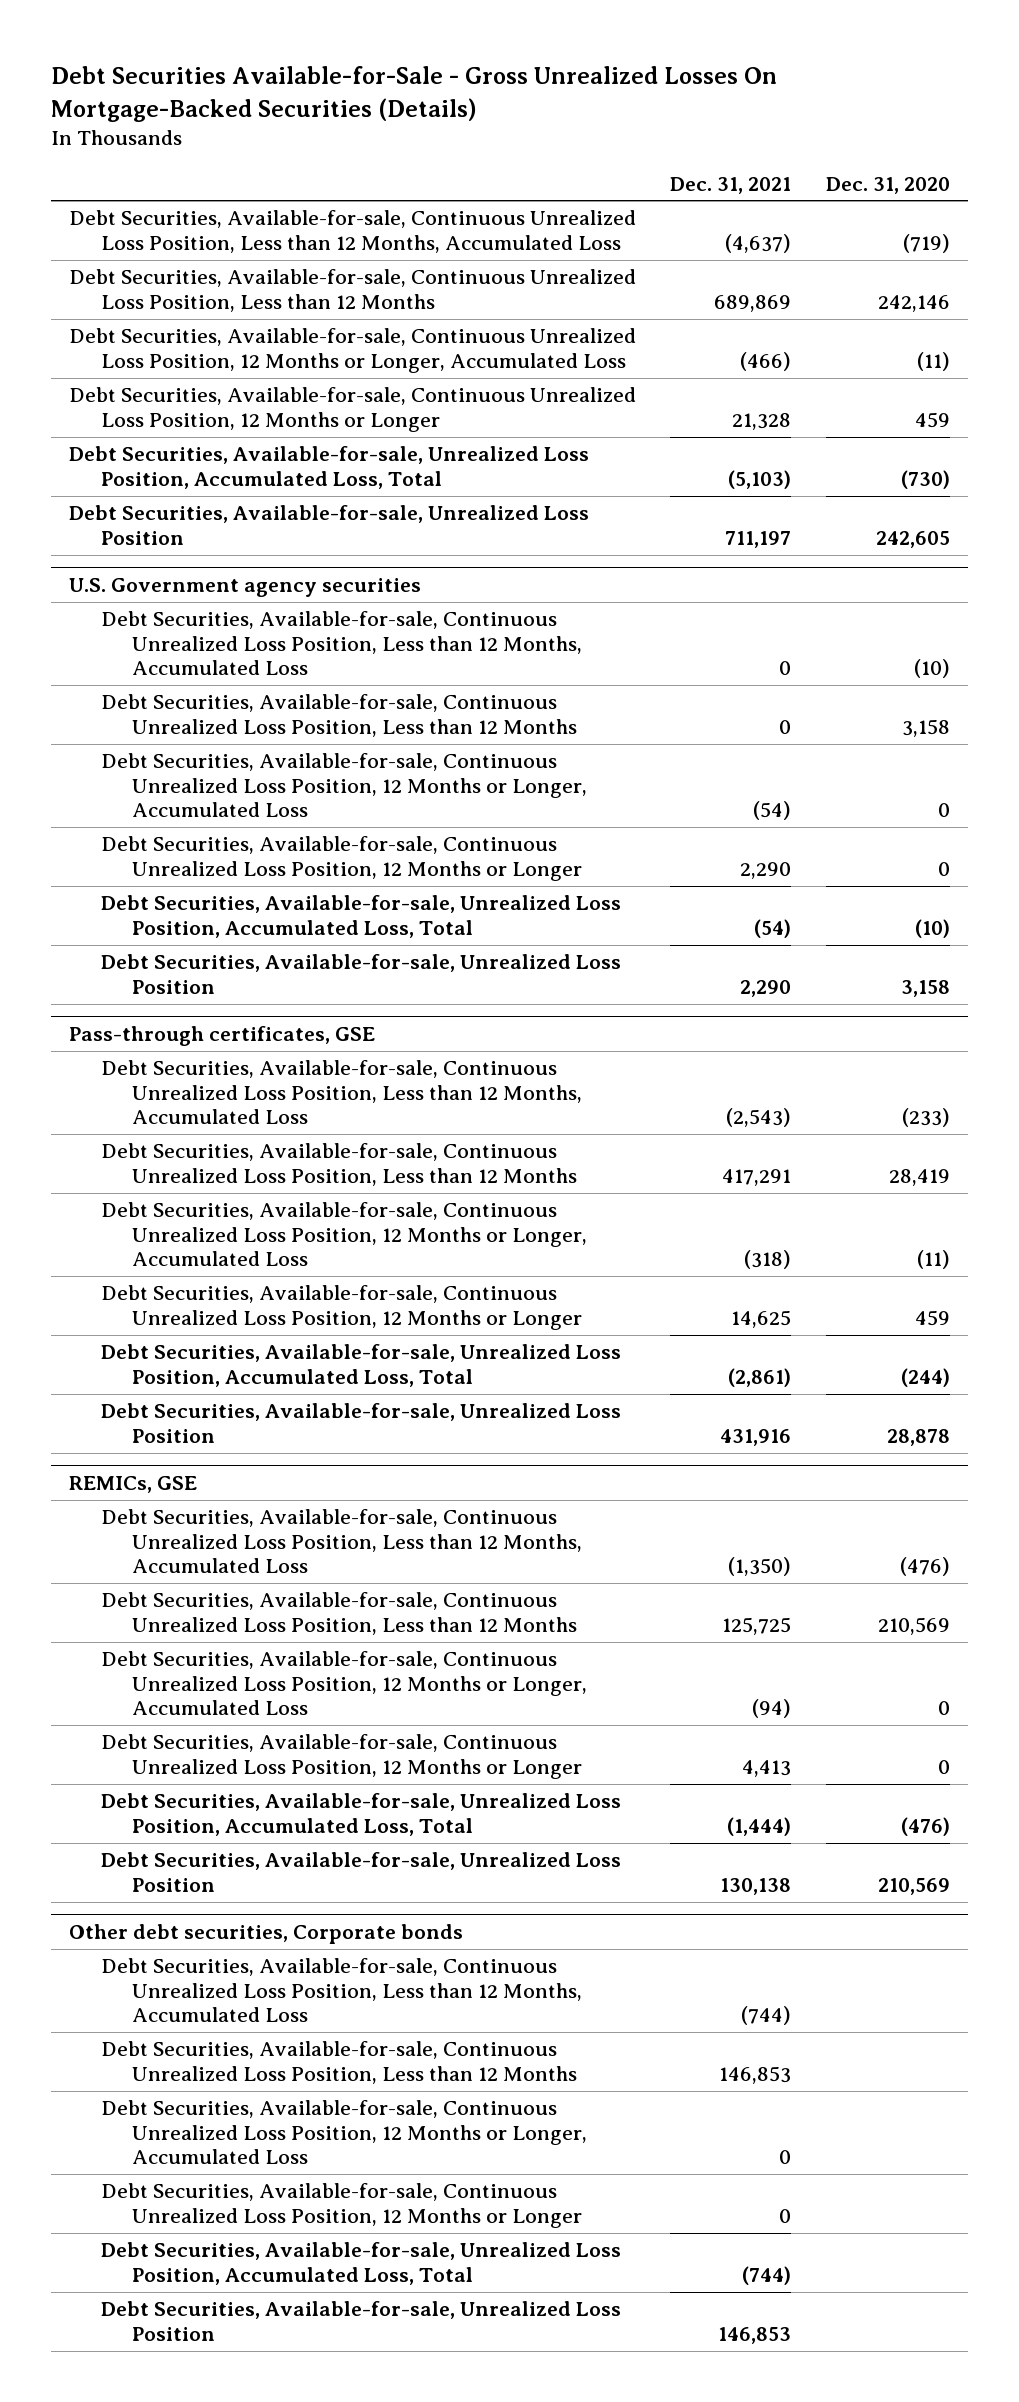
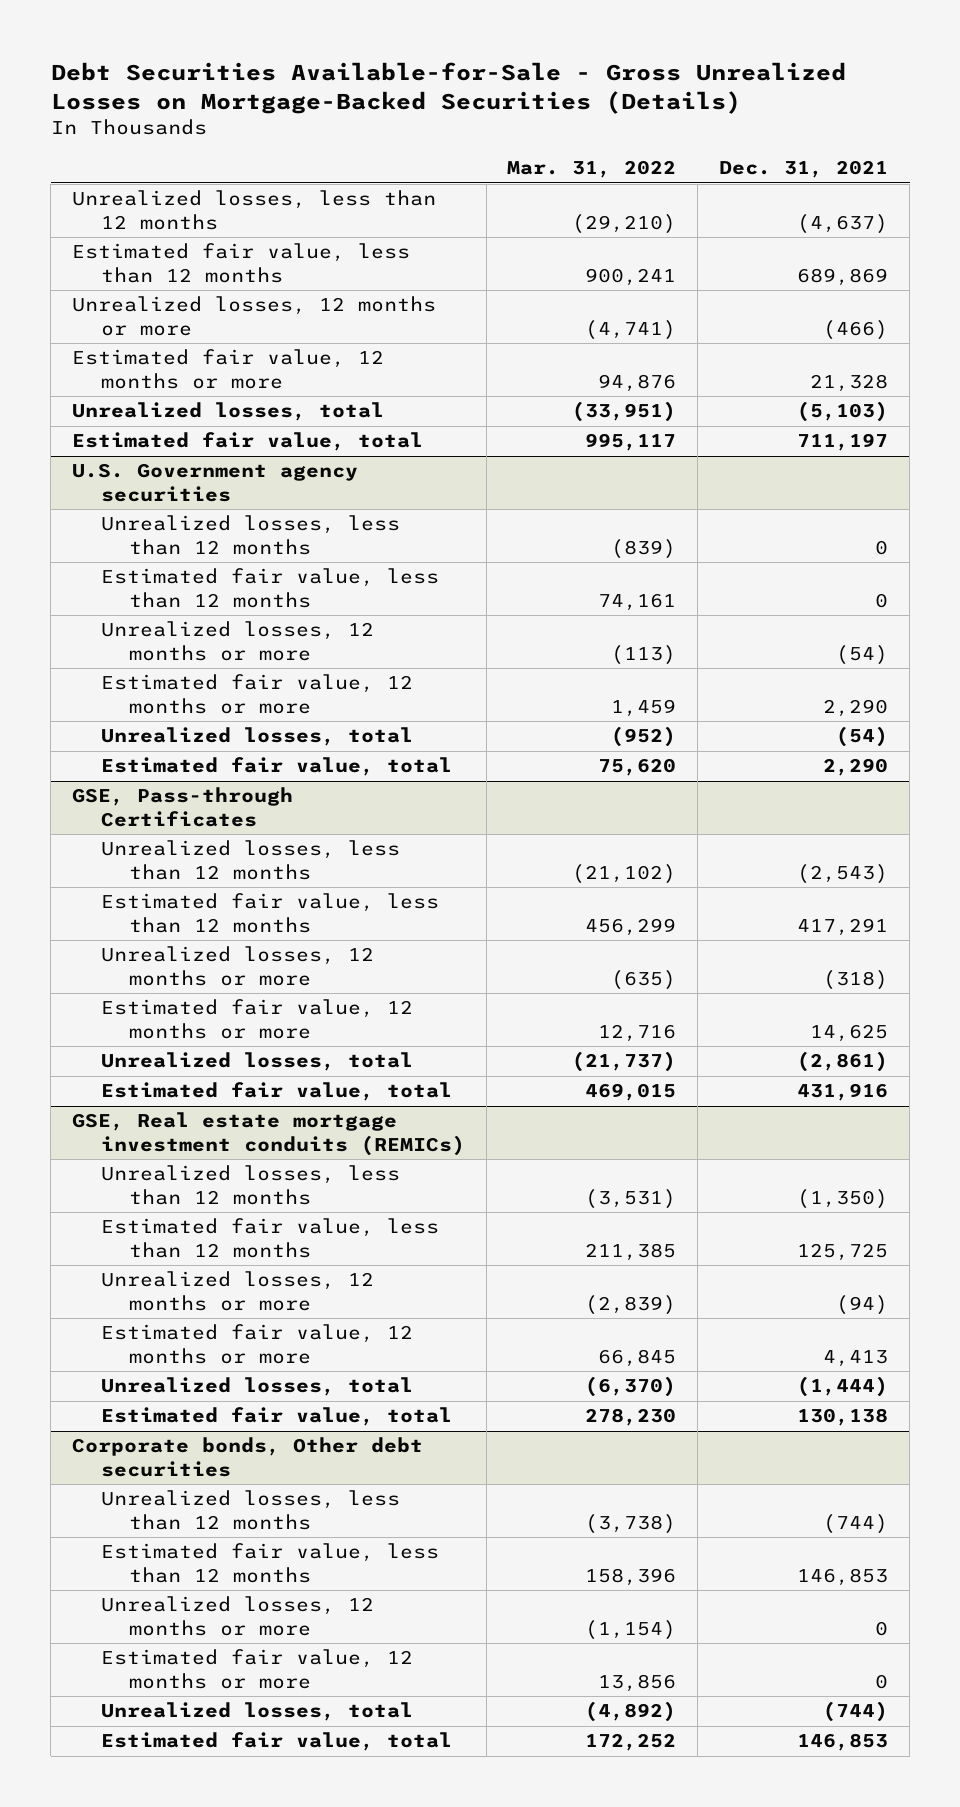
[51,65,778,122] Debt Securities Available-for-Sale - Gross Unrealized Losses On Mortgage-Backed Securities (Details) -> [50,61,846,114] Debt Securities Available-for-Sale - Gross Unrealized Losses on Mortgage-Backed Securities (Details)
[826,176,951,194] Dec. 31, 2020 -> none
none -> [507,160,677,179] Mar. 31, 2022
[68,210,636,253] Debt Securities, Available-for-sale, Continuous Unrealized Loss Position, Less than 12 Months, Accumulated Loss -> [72,190,437,230] Unrealized losses, less than 12 months
[68,269,636,312] Debt Securities, Available-for-sale, Continuous Unrealized Loss Position, Less than 12 Months -> [72,243,411,283] Estimated fair value, less than 12 months
[68,328,636,373] Debt Securities, Available-for-sale, Continuous Unrealized Loss Position, 12 Months or Longer, Accumulated Loss -> [72,296,437,336] Unrealized losses, 12 months or more
[68,387,636,432] Debt Securities, Available-for-sale, Continuous Unrealized Loss Position, 12 Months or Longer -> [72,349,385,389] Estimated fair value, 12 months or more
[68,446,589,489] Debt Securities, Available-for-sale, Unrealized Loss Position, Accumulated Loss, Total -> [72,402,385,422] Unrealized losses, total
[68,505,589,545] Debt Securities, Available-for-sale, Unrealized Loss Position -> [72,432,424,452] Estimated fair value, total
[68,1475,197,1493] REMICs, GSE -> none
[100,611,583,676] Debt Securities, Available-for-sale, Continuous Unrealized Loss Position, Less than 12 Months, Accumulated Loss -> [100,515,400,555] Unrealized losses, less than 12 months
[100,694,578,737] Debt Securities, Available-for-sale, Continuous Unrealized Loss Position, Less than 12 Months -> [100,568,439,608] Estimated fair value, less than 12 months
[100,753,588,818] Debt Securities, Available-for-sale, Continuous Unrealized Loss Position, 12 Months or Longer, Accumulated Loss -> [100,621,374,661] Unrealized losses, 12 months or more
[100,836,583,881] Debt Securities, Available-for-sale, Continuous Unrealized Loss Position, 12 Months or Longer -> [100,674,413,714] Estimated fair value, 12 months or more
[100,895,621,938] Debt Securities, Available-for-sale, Unrealized Loss Position, Accumulated Loss, Total -> [100,727,413,747] Unrealized losses, total
[100,954,621,994] Debt Securities, Available-for-sale, Unrealized Loss Position -> [100,757,452,777] Estimated fair value, total
[68,1025,375,1046] Pass-through certificates, GSE -> [72,787,294,827] GSE, Pass-through Certificates
[100,1060,583,1125] Debt Securities, Available-for-sale, Continuous Unrealized Loss Position, Less than 12 Months, Accumulated Loss -> [100,840,400,880] Unrealized losses, less than 12 months
[100,1143,578,1186] Debt Securities, Available-for-sale, Continuous Unrealized Loss Position, Less than 12 Months -> [100,893,439,933] Estimated fair value, less than 12 months
[100,1202,588,1267] Debt Securities, Available-for-sale, Continuous Unrealized Loss Position, 12 Months or Longer, Accumulated Loss -> [100,946,374,986] Unrealized losses, 12 months or more
[100,1285,583,1330] Debt Securities, Available-for-sale, Continuous Unrealized Loss Position, 12 Months or Longer -> [100,999,413,1039] Estimated fair value, 12 months or more
[100,1344,621,1387] Debt Securities, Available-for-sale, Unrealized Loss Position, Accumulated Loss, Total -> [100,1052,413,1072] Unrealized losses, total
[100,1403,621,1443] Debt Securities, Available-for-sale, Unrealized Loss Position -> [100,1082,452,1102] Estimated fair value, total
none -> [72,1112,465,1156] GSE, Real estate mortgage investment conduits (REMICs)
[100,1509,583,1574] Debt Securities, Available-for-sale, Continuous Unrealized Loss Position, Less than 12 Months, Accumulated Loss -> [100,1165,400,1205] Unrealized losses, less than 12 months
[100,1592,578,1635] Debt Securities, Available-for-sale, Continuous Unrealized Loss Position, Less than 12 Months -> [100,1218,439,1258] Estimated fair value, less than 12 months
[100,1651,588,1716] Debt Securities, Available-for-sale, Continuous Unrealized Loss Position, 12 Months or Longer, Accumulated Loss -> [100,1271,374,1311] Unrealized losses, 12 months or more
[100,1734,583,1779] Debt Securities, Available-for-sale, Continuous Unrealized Loss Position, 12 Months or Longer -> [100,1324,413,1364] Estimated fair value, 12 months or more
[100,1793,621,1836] Debt Securities, Available-for-sale, Unrealized Loss Position, Accumulated Loss, Total -> [100,1377,413,1397] Unrealized losses, total
[100,1852,621,1892] Debt Securities, Available-for-sale, Unrealized Loss Position -> [100,1407,452,1427] Estimated fair value, total
[68,1923,463,1944] Other debt securities, Corporate bonds -> [72,1437,424,1477] Corporate bonds, Other debt securities
[100,1958,583,2023] Debt Securities, Available-for-sale, Continuous Unrealized Loss Position, Less than 12 Months, Accumulated Loss -> [100,1490,400,1530] Unrealized losses, less than 12 months
[100,2041,578,2084] Debt Securities, Available-for-sale, Continuous Unrealized Loss Position, Less than 12 Months -> [100,1543,439,1583] Estimated fair value, less than 12 months
[100,2100,588,2165] Debt Securities, Available-for-sale, Continuous Unrealized Loss Position, 12 Months or Longer, Accumulated Loss -> [100,1596,374,1636] Unrealized losses, 12 months or more
[100,2183,583,2228] Debt Securities, Available-for-sale, Continuous Unrealized Loss Position, 12 Months or Longer -> [100,1649,413,1689] Estimated fair value, 12 months or more
[100,2242,621,2285] Debt Securities, Available-for-sale, Unrealized Loss Position, Accumulated Loss, Total -> [100,1702,413,1722] Unrealized losses, total
[100,2301,621,2341] Debt Securities, Available-for-sale, Unrealized Loss Position -> [100,1732,452,1752] Estimated fair value, total

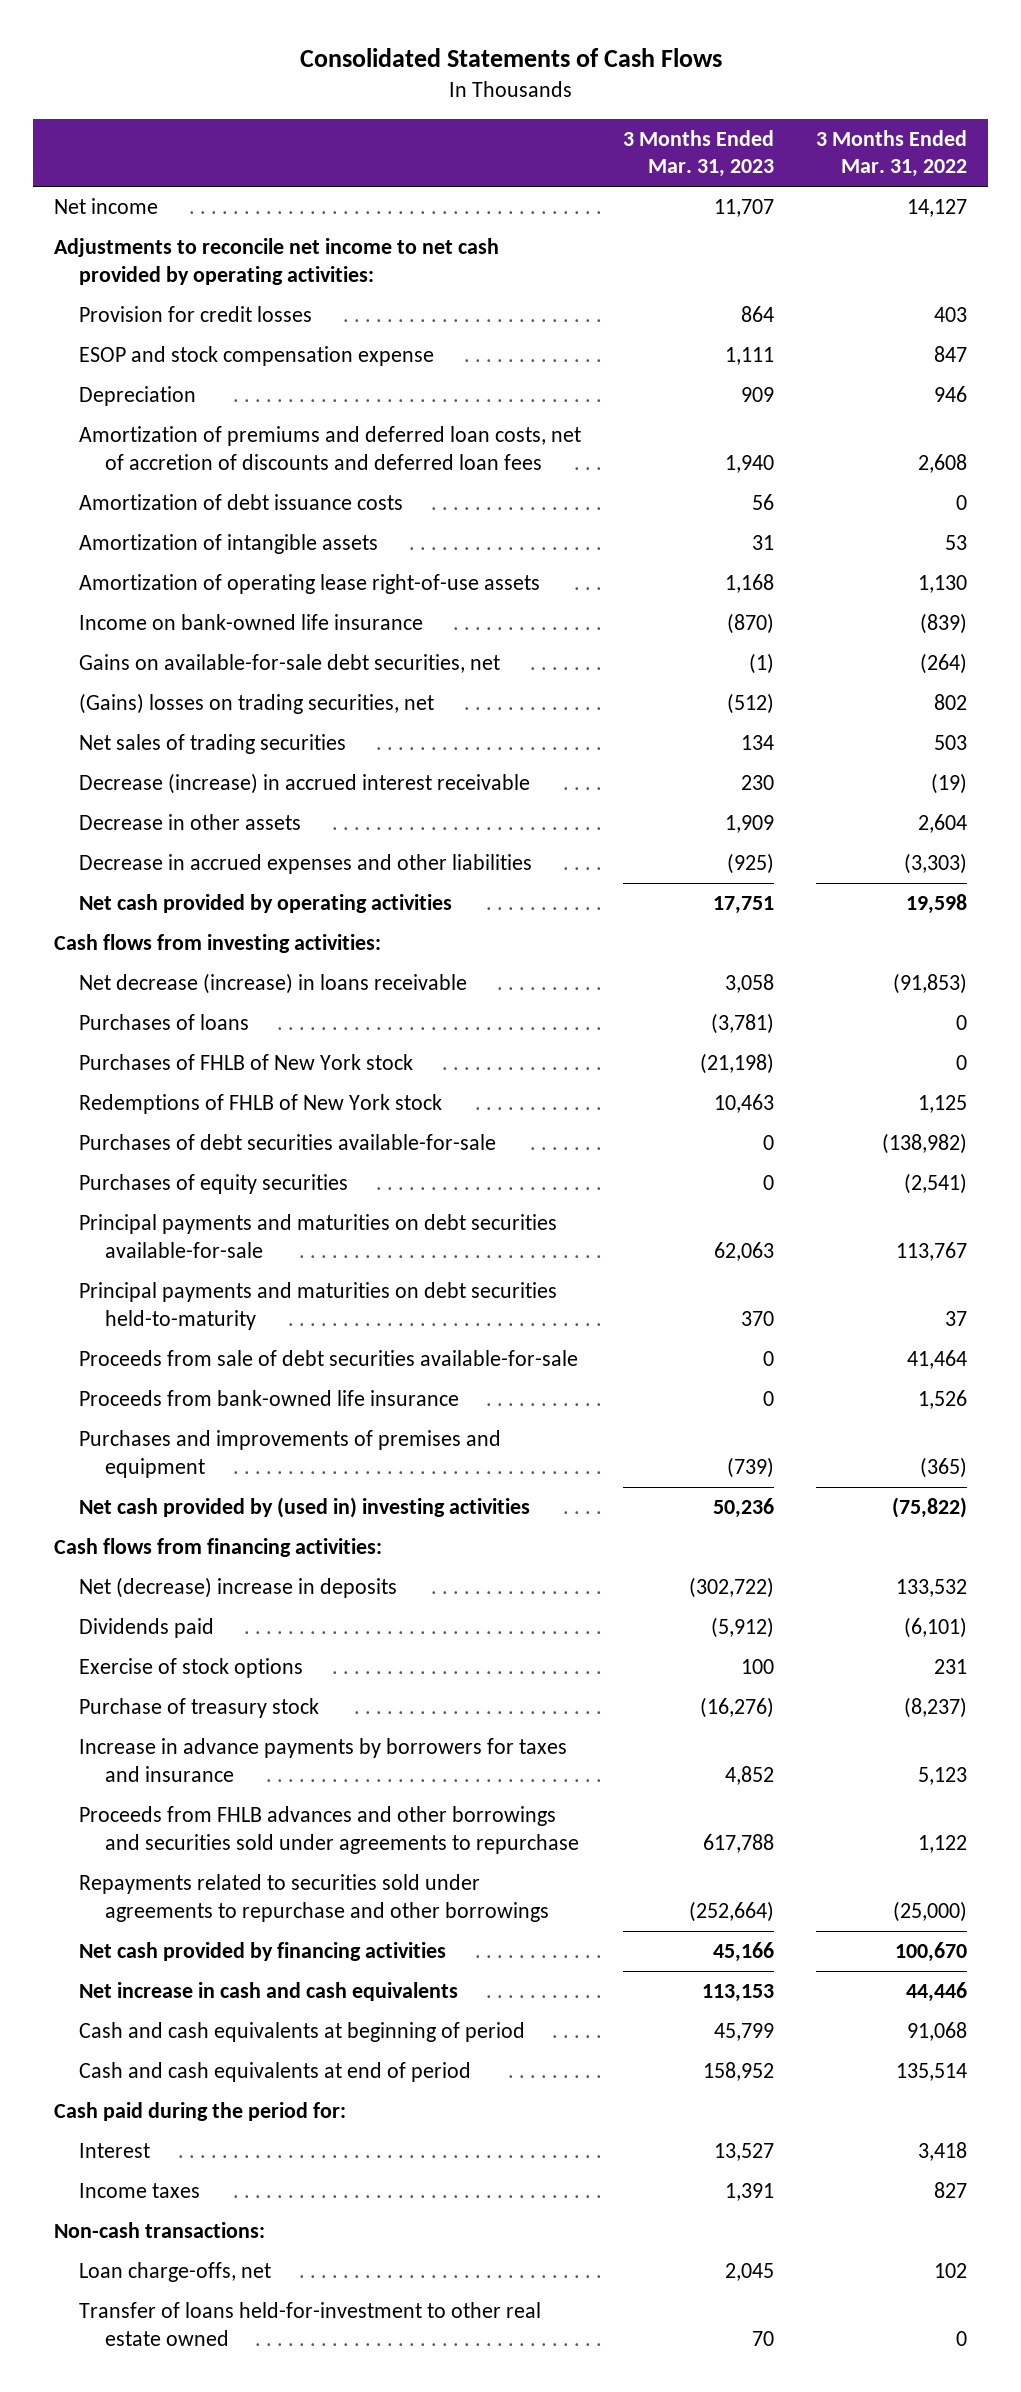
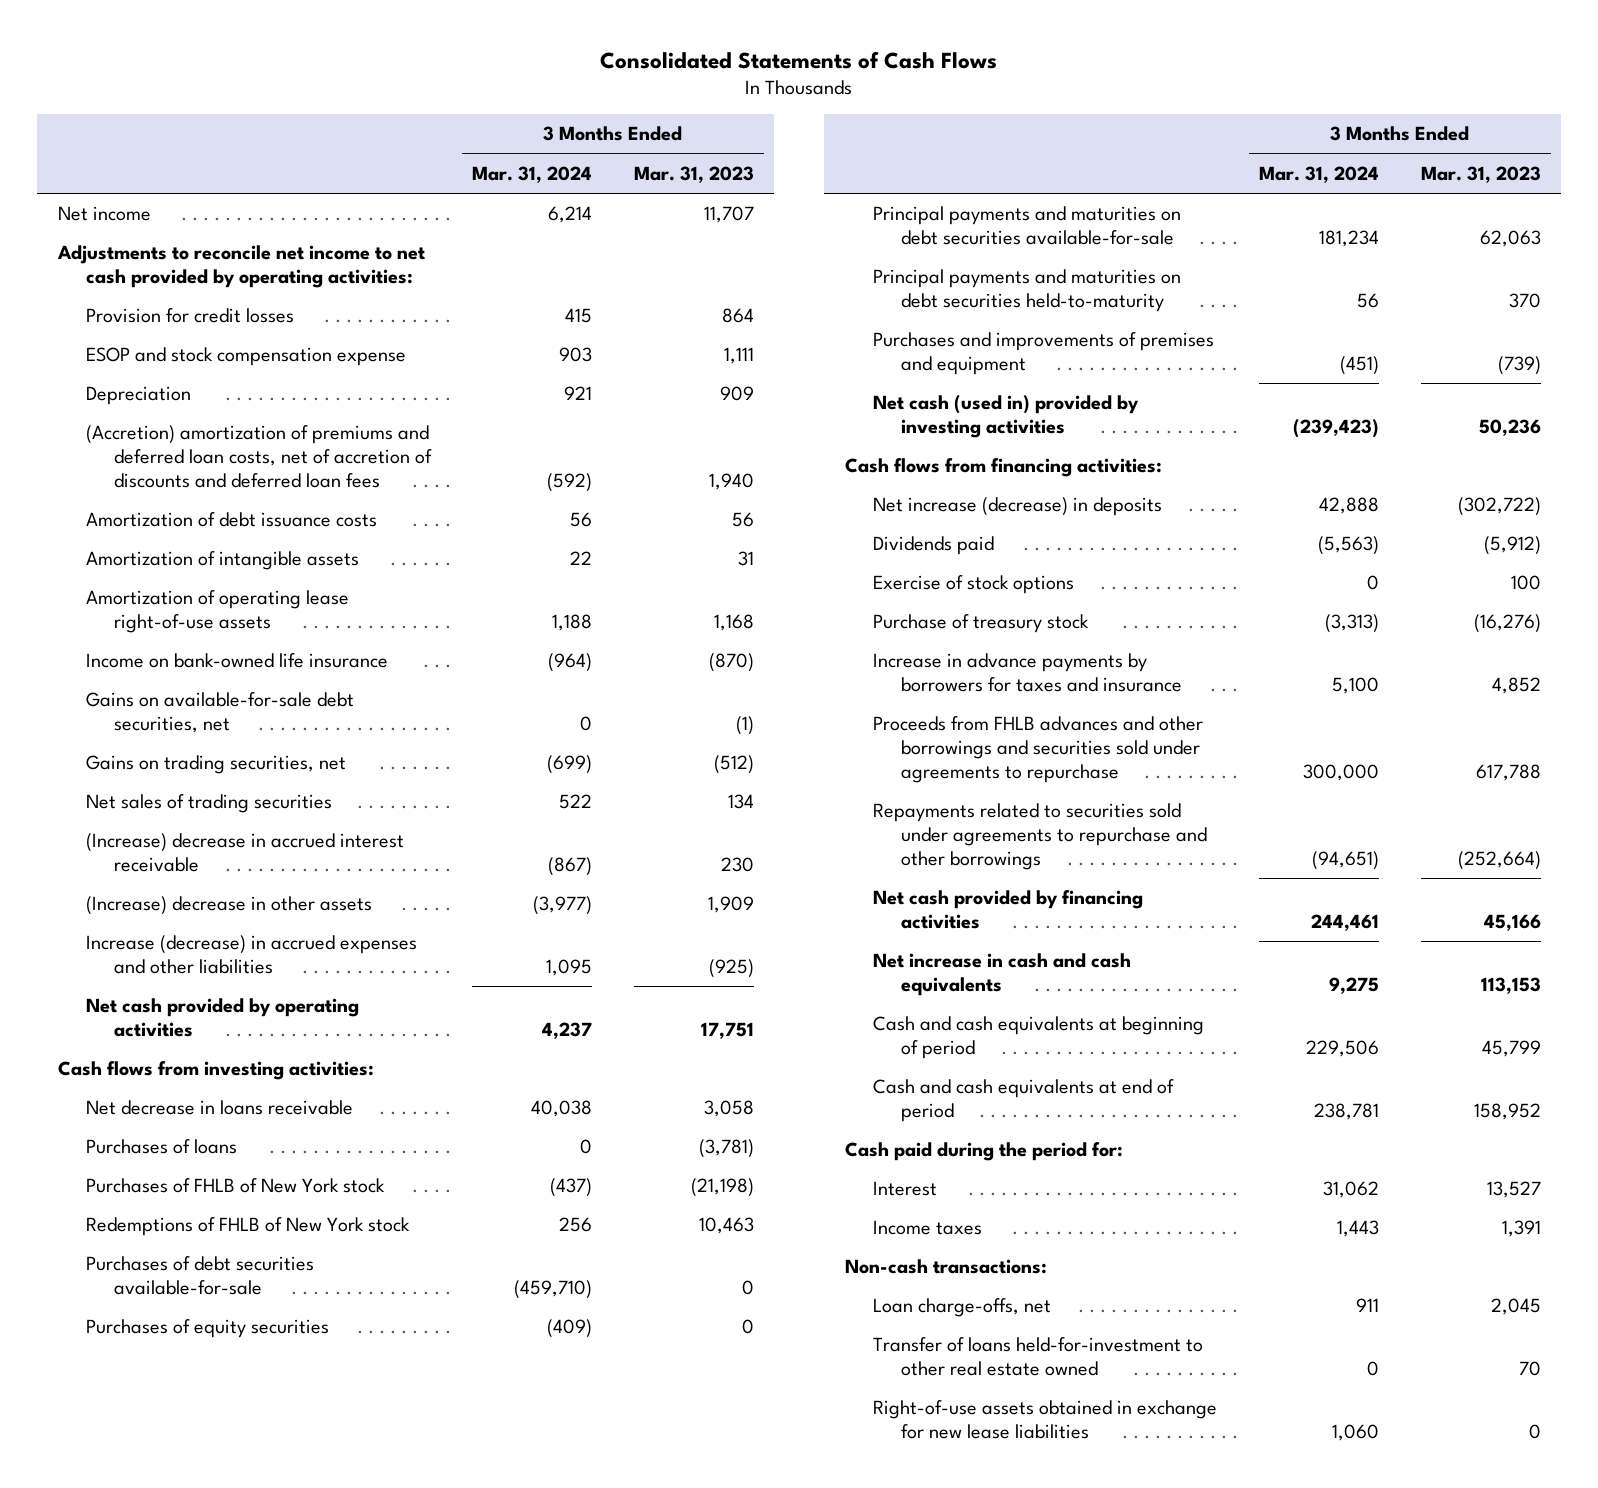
[816,130,968,178] 3 Months Ended Mar. 31, 2022 -> none
none -> [472,165,593,183] Mar. 31, 2024
[79,426,582,470] Amortization of premiums and deferred loan costs, net of accretion of discounts and deferred loan fees -> [85,425,432,488] (Accretion) amortization of premiums and deferred loan costs, net of accretion of discounts and deferred loan fees
[79,693,435,715] (Gains) losses on trading securities, net -> [85,755,346,775] Gains on trading securities, net
[79,773,531,795] Decrease (increase) in accrued interest receivable -> [85,833,404,873] (Increase) decrease in accrued interest receivable
[79,814,302,831] Decrease in other assets -> [85,896,372,916] (Increase) decrease in other assets
[79,854,533,875] Decrease in accrued expenses and other liabilities -> [85,935,417,975] Increase (decrease) in accrued expenses and other liabilities
[79,973,468,995] Net decrease (increase) in loans receivable -> [85,1100,353,1116] Net decrease in loans receivable
[79,1350,579,1367] Proceeds from sale of debt securities available-for-sale -> none
[79,1390,460,1407] Proceeds from bank-owned life insurance -> none
[79,1497,531,1519] Net cash provided by (used in) investing activities -> [872,395,1139,439] Net cash (used in) provided by investing activities
[79,1577,398,1599] Net (decrease) increase in deposits -> [872,497,1162,517] Net increase (decrease) in deposits
none -> [872,1400,1217,1440] Right-of-use assets obtained in exchange for new lease liabilities

